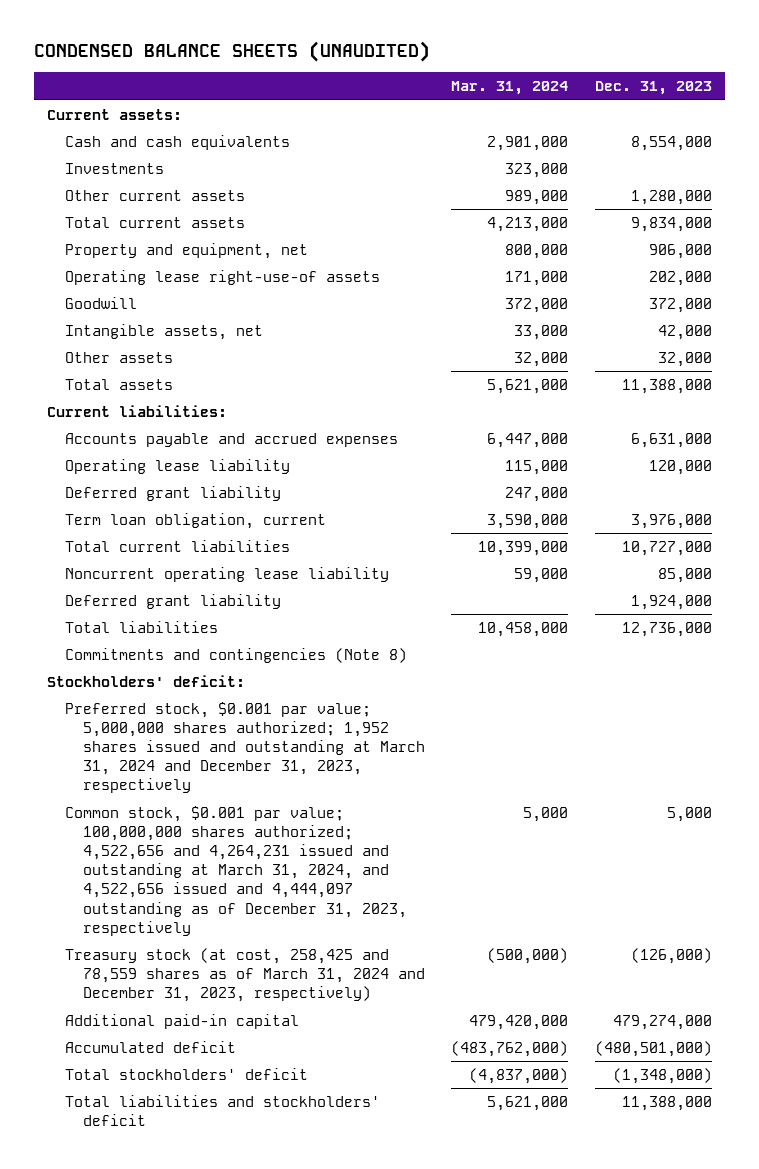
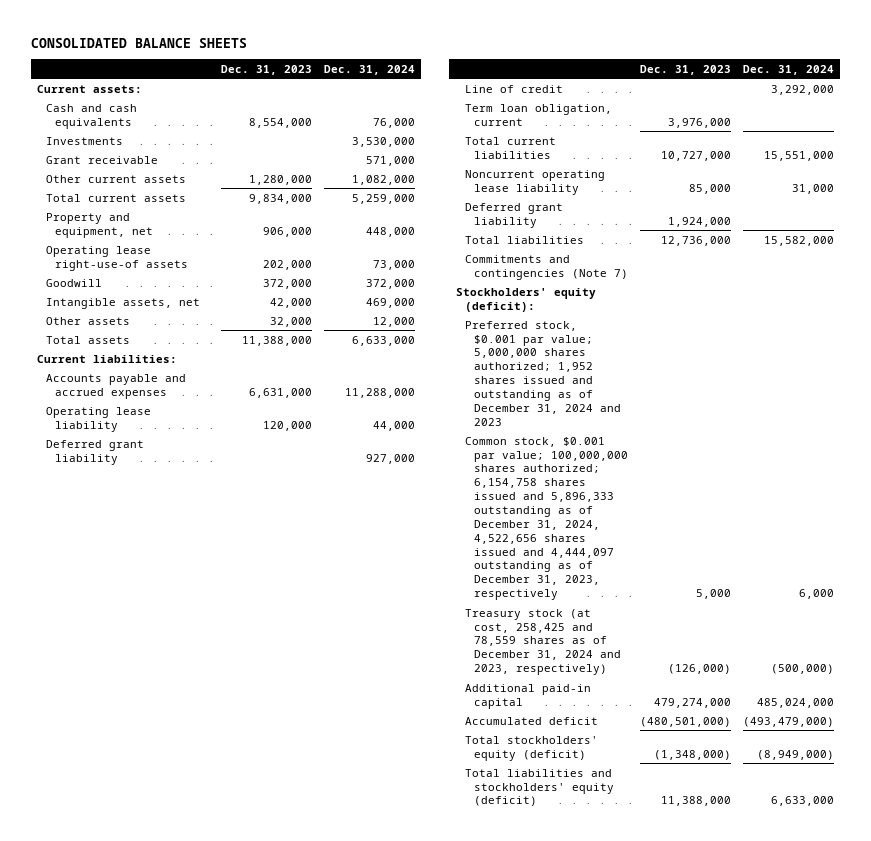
[33,41,430,63] CONDENSED BALANCE SHEETS (UNAUDITED) -> [30,37,247,48] CONSOLIDATED BALANCE SHEETS
[451,81,569,96] Mar. 31, 2024 -> none
none -> [324,64,416,75] Dec. 31, 2024
none -> [45,155,158,164] Grant receivable
none -> [464,84,563,93] Line of credit
[64,648,407,664] Commitments and contingencies (Note 8) -> [464,254,628,280] Commitments and contingencies (Note 7)
[46,675,245,688] Stockholders' deficit: -> [455,287,596,312] Stockholders' equity (deficit):
[64,702,425,794] Preferred stock, $0.001 par value; 5,000,000 shares authorized; 1,952 shares issued and outstanding at March 31, 2024 and December 31, 2023, respectively -> [464,320,621,426] Preferred stock, $0.001 par value; 5,000,000 shares authorized; 1,952 shares issued and outstanding as of December 31, 2024 and 2023
[64,806,407,936] Common stock, $0.001 par value; 100,000,000 shares authorized; 4,522,656 and 4,264,231 issued and outstanding at March 31, 2024, and 4,522,656 issued and 4,444,097 outstanding as of December 31, 2023, respectively -> [464,436,628,601] Common stock, $0.001 par value; 100,000,000 shares authorized; 6,154,758 shares issued and 5,896,333 outstanding as of December 31, 2024, 4,522,656 shares issued and 4,444,097 outstanding as of December 31, 2023, respectively
[64,948,425,1003] Treasury stock (at cost, 258,425 and 78,559 shares as of March 31, 2024 and December 31, 2023, respectively) -> [464,608,621,676] Treasury stock (at cost, 258,425 and 78,559 shares as of December 31, 2024 and 2023, respectively)
[64,1068,308,1081] Total stockholders' deficit -> [464,735,598,761] Total stockholders' equity (deficit)
[64,1095,380,1127] Total liabilities and stockholders' deficit -> [464,768,614,807] Total liabilities and stockholders' equity (deficit)

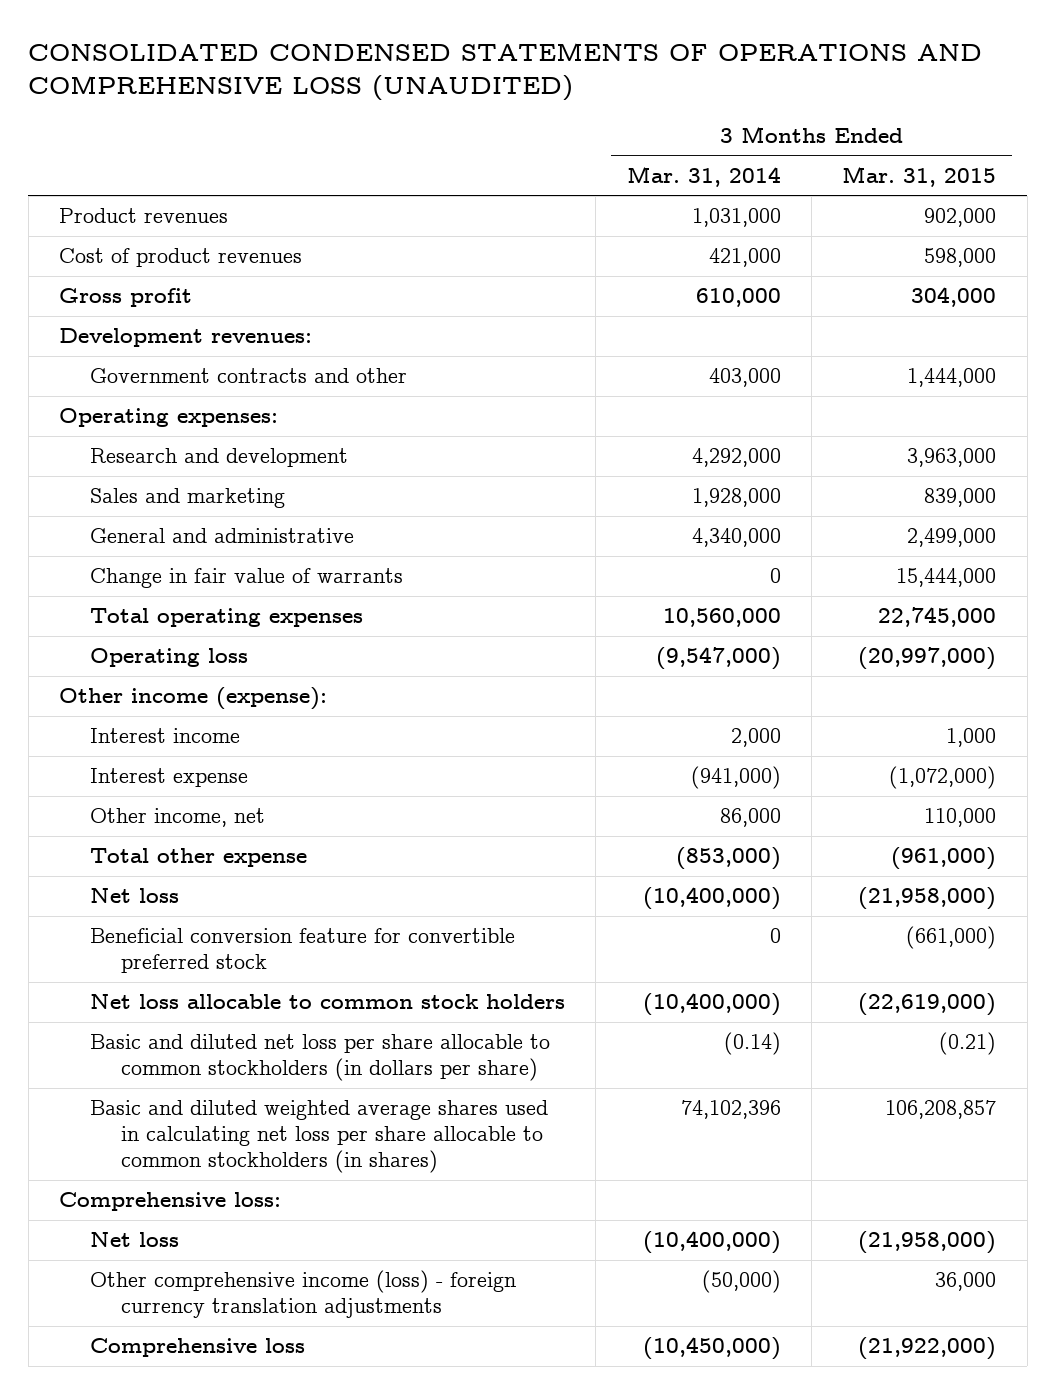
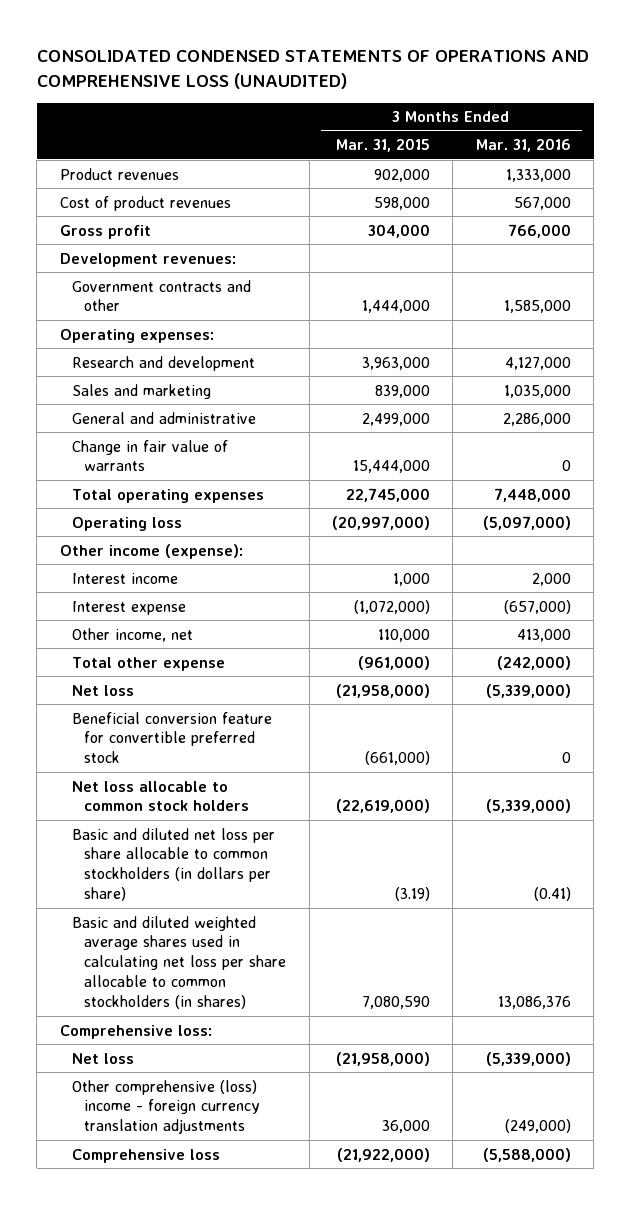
[626,165,781,187] Mar. 31, 2014 -> none
none -> [475,138,571,153] Mar. 31, 2016
[939,1032,997,1056] (0.21) -> [395,887,431,902] (3.19)
[885,1100,997,1120] 106,208,857 -> [362,996,431,1010] 7,080,590
[89,1270,516,1319] Other comprehensive income (loss) - foreign currency translation adjustments -> [71,1079,261,1135] Other comprehensive (loss) income - foreign currency translation adjustments

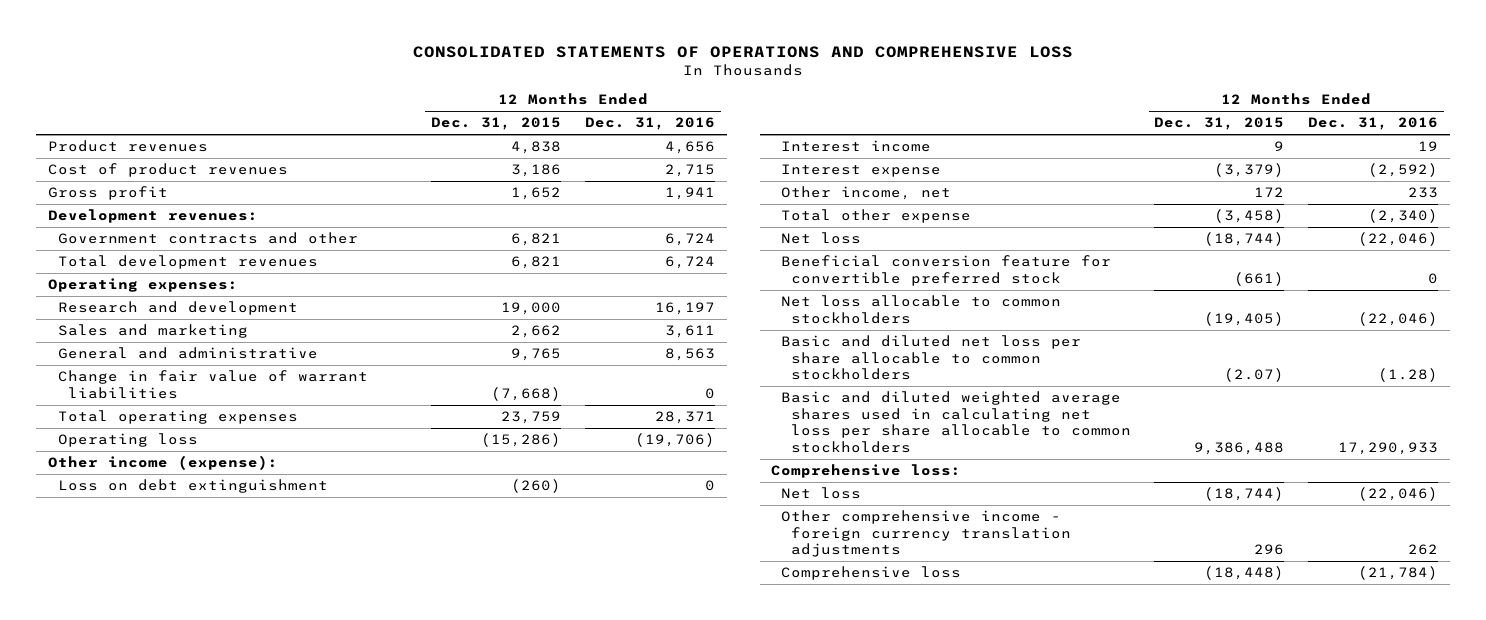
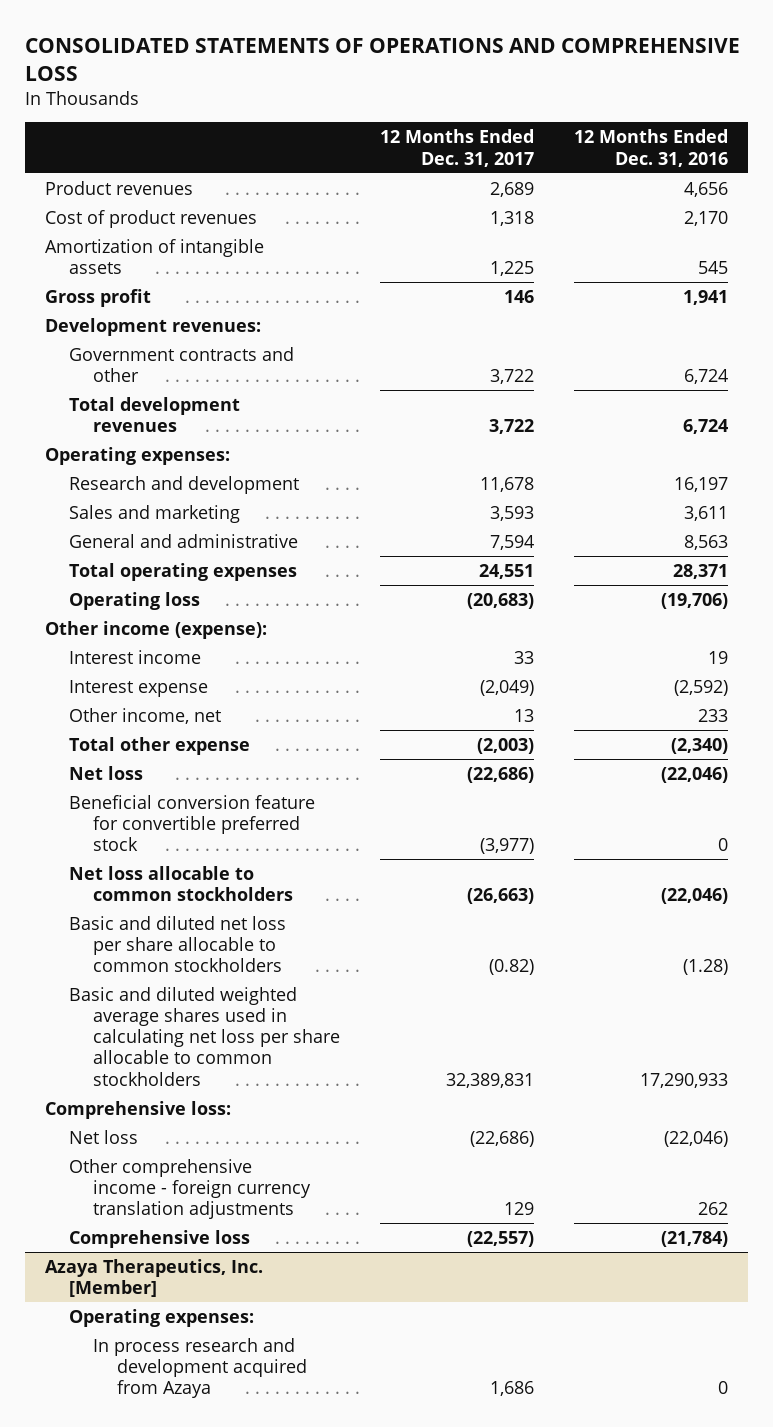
[431,117,562,131] Dec. 31, 2015 -> none
none -> [380,129,535,167] 12 Months Ended Dec. 31, 2017
[664,164,715,178] 2,715 -> [683,210,728,226] 2,170
none -> [45,238,265,275] Amortization of intangible assets
[57,370,368,399] Change in fair value of warrant liabilities -> none
[57,479,328,494] Loss on debt extinguishment -> none
none -> [45,1258,264,1298] Azaya Therapeutics, Inc. [Member]
none -> [69,1308,255,1327] Operating expenses:
none -> [93,1337,308,1399] In process research and development acquired from Azaya

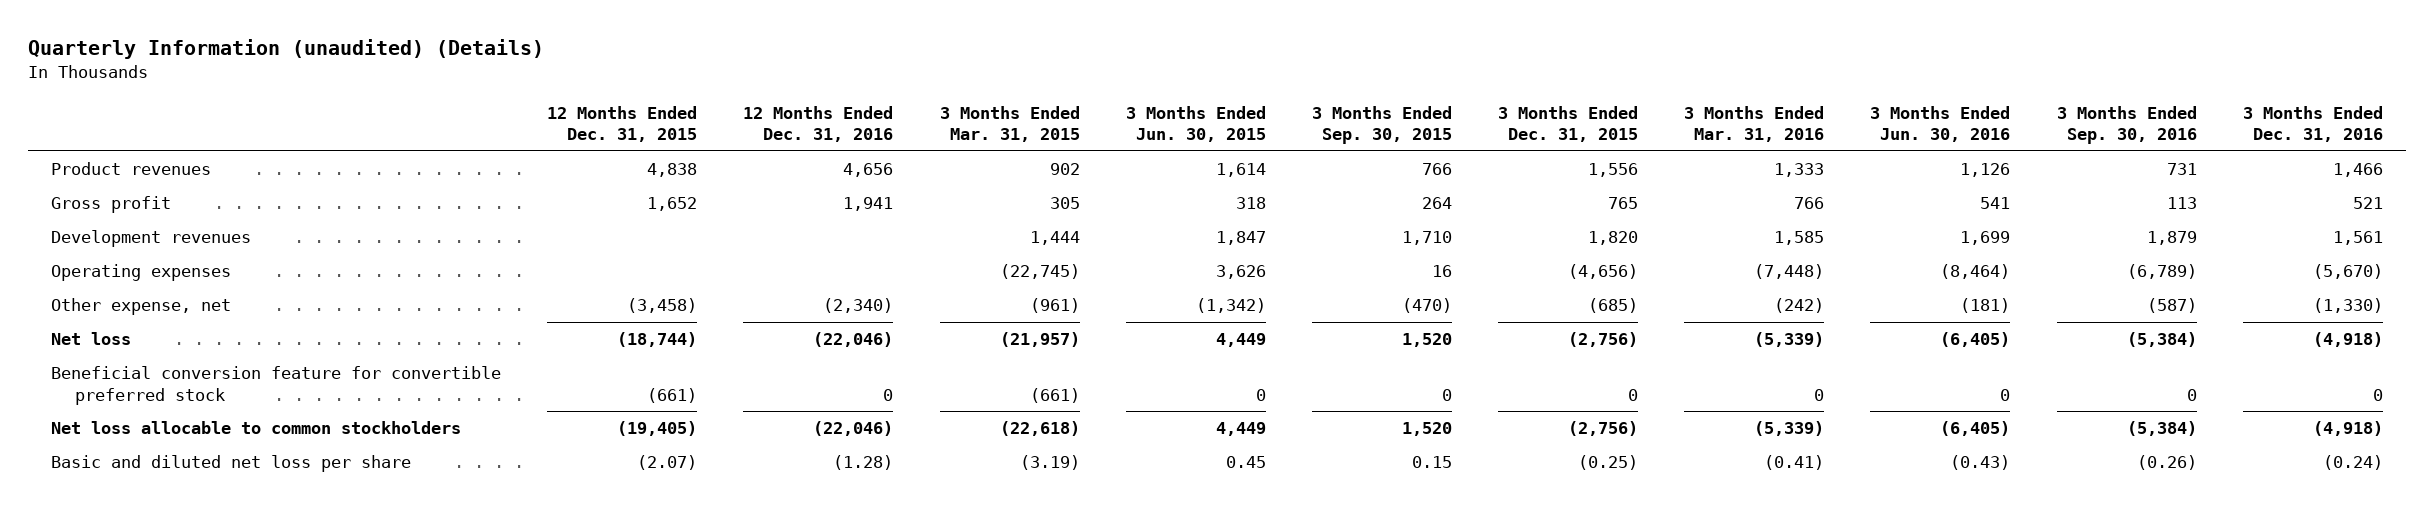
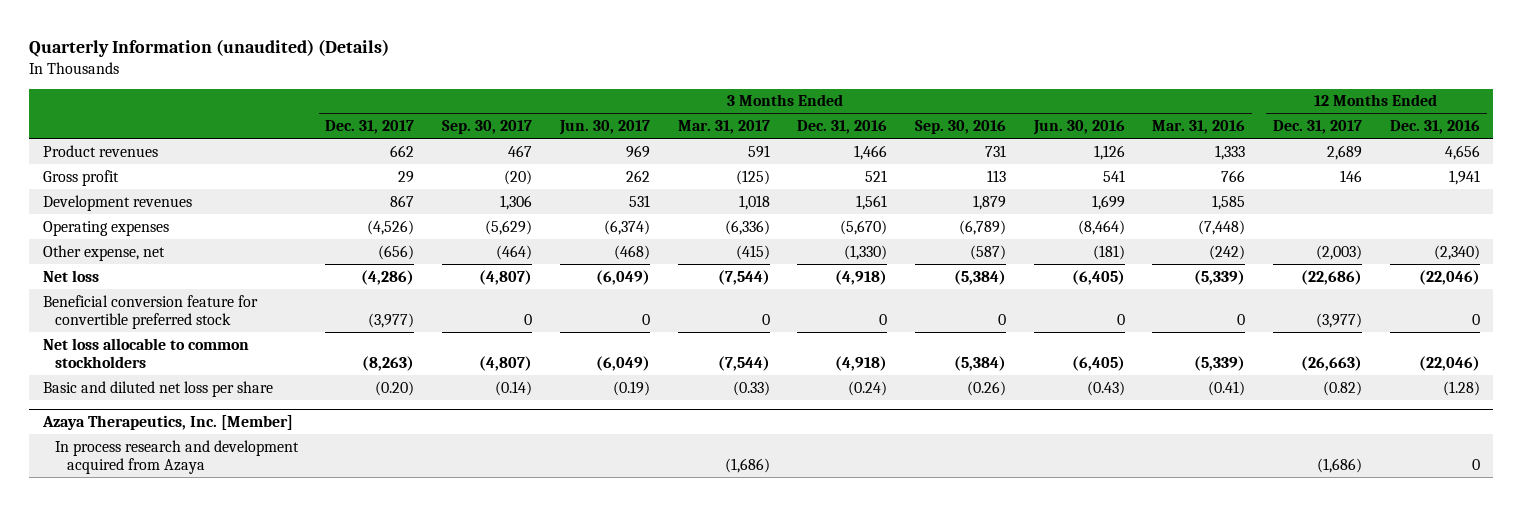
[547,105,698,142] 12 Months Ended Dec. 31, 2015 -> none
[939,105,1080,142] 3 Months Ended Mar. 31, 2015 -> none
[1125,105,1266,142] 3 Months Ended Jun. 30, 2015 -> none
[1311,105,1452,144] 3 Months Ended Sep. 30, 2015 -> none
[1498,105,1639,142] 3 Months Ended Dec. 31, 2015 -> none
none -> [325,120,415,135] Dec. 31, 2017
none -> [442,120,533,135] Sep. 30, 2017
none -> [558,120,650,136] Jun. 30, 2017
none -> [677,120,770,135] Mar. 31, 2017
none -> [1272,120,1362,135] Dec. 31, 2017
none -> [42,414,294,430] Azaya Therapeutics, Inc. [Member]
none -> [54,439,299,475] In process research and development acquired from Azaya

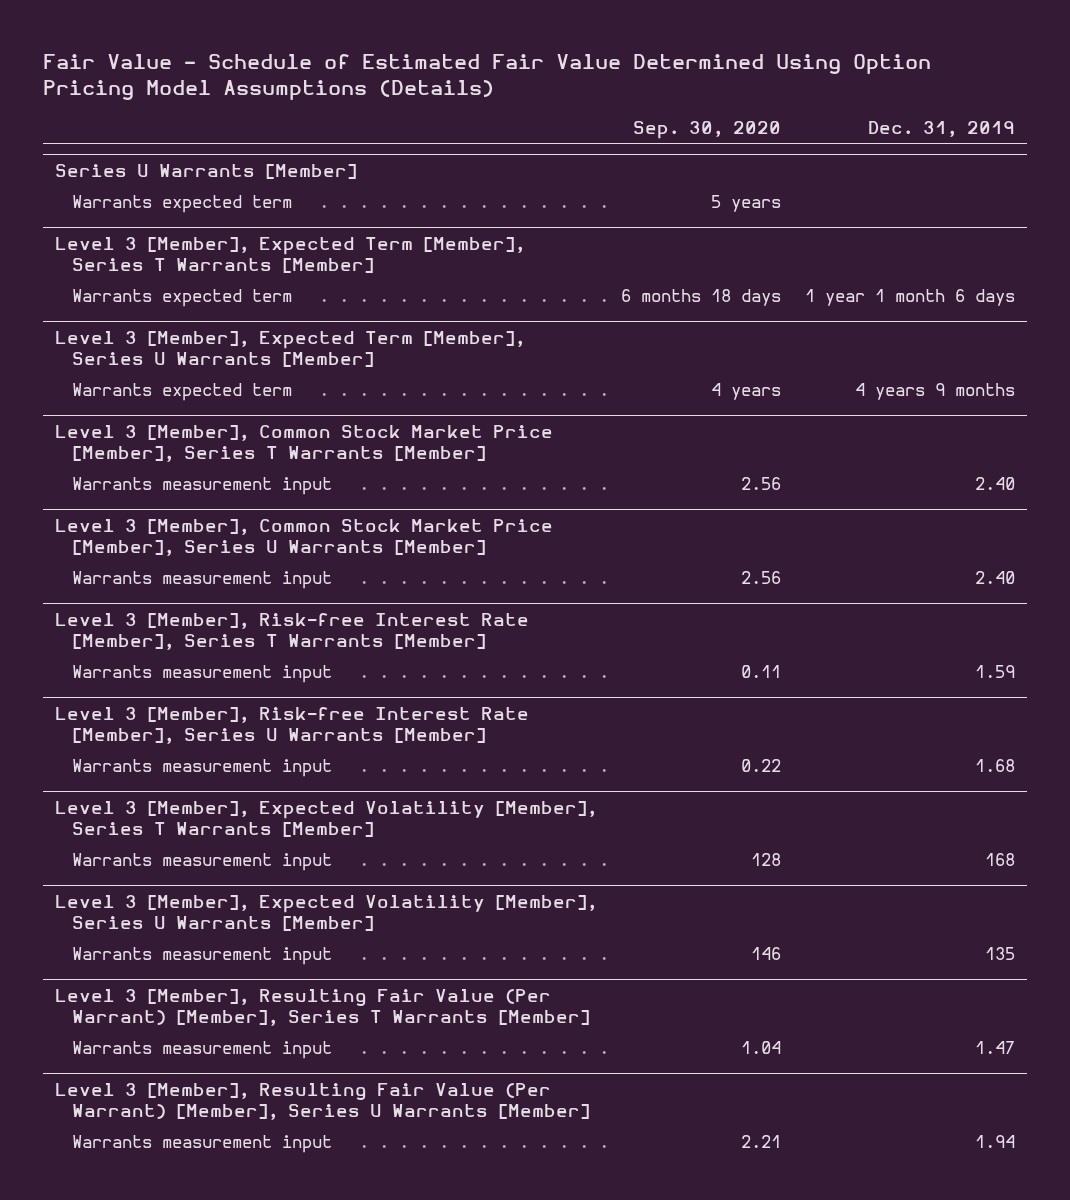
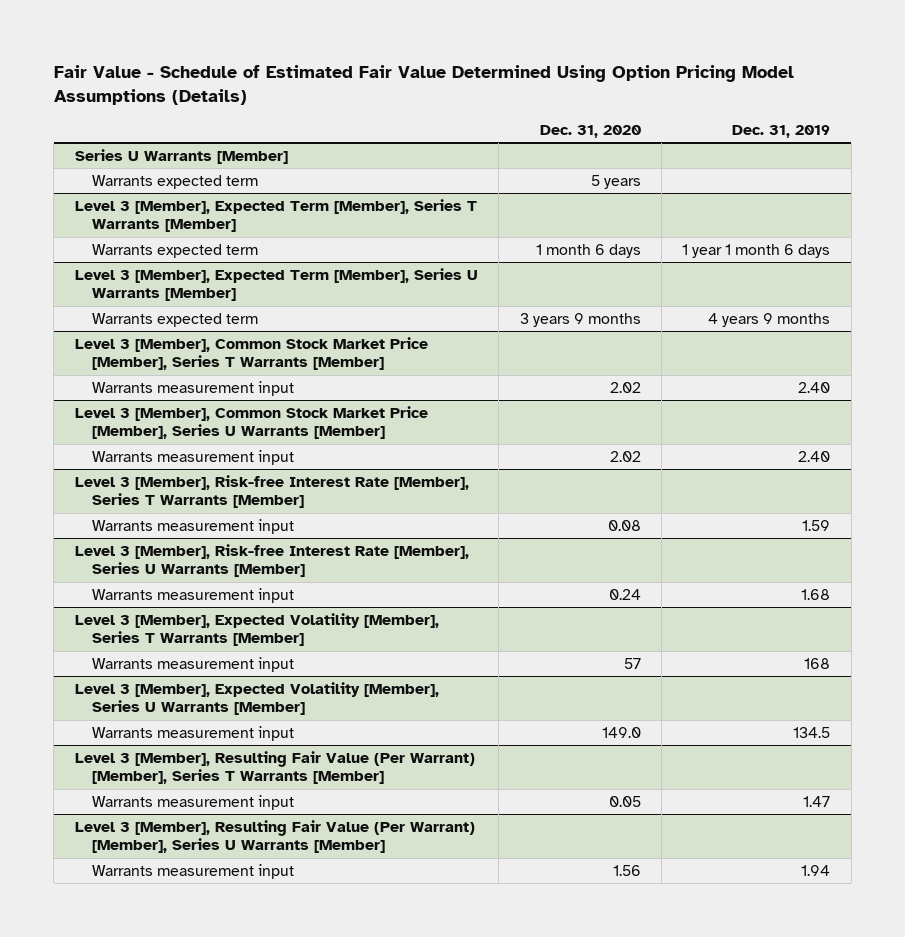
[632,121,781,140] Sep. 30, 2020 -> none
none -> [539,125,641,139] Dec. 31, 2020
[985,947,1016,961] 135 -> [793,726,831,738] 134.5

